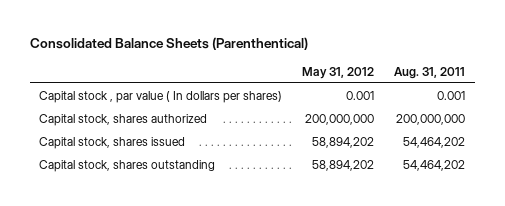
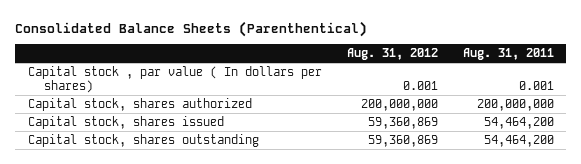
[302,66,375,79] May 31, 2012 -> none
none -> [346,48,438,61] Aug. 31, 2012
[403,136,466,148] 54,464,202 -> [483,117,554,130] 54,464,200
[403,159,466,171] 54,464,202 -> [483,135,554,148] 54,464,200

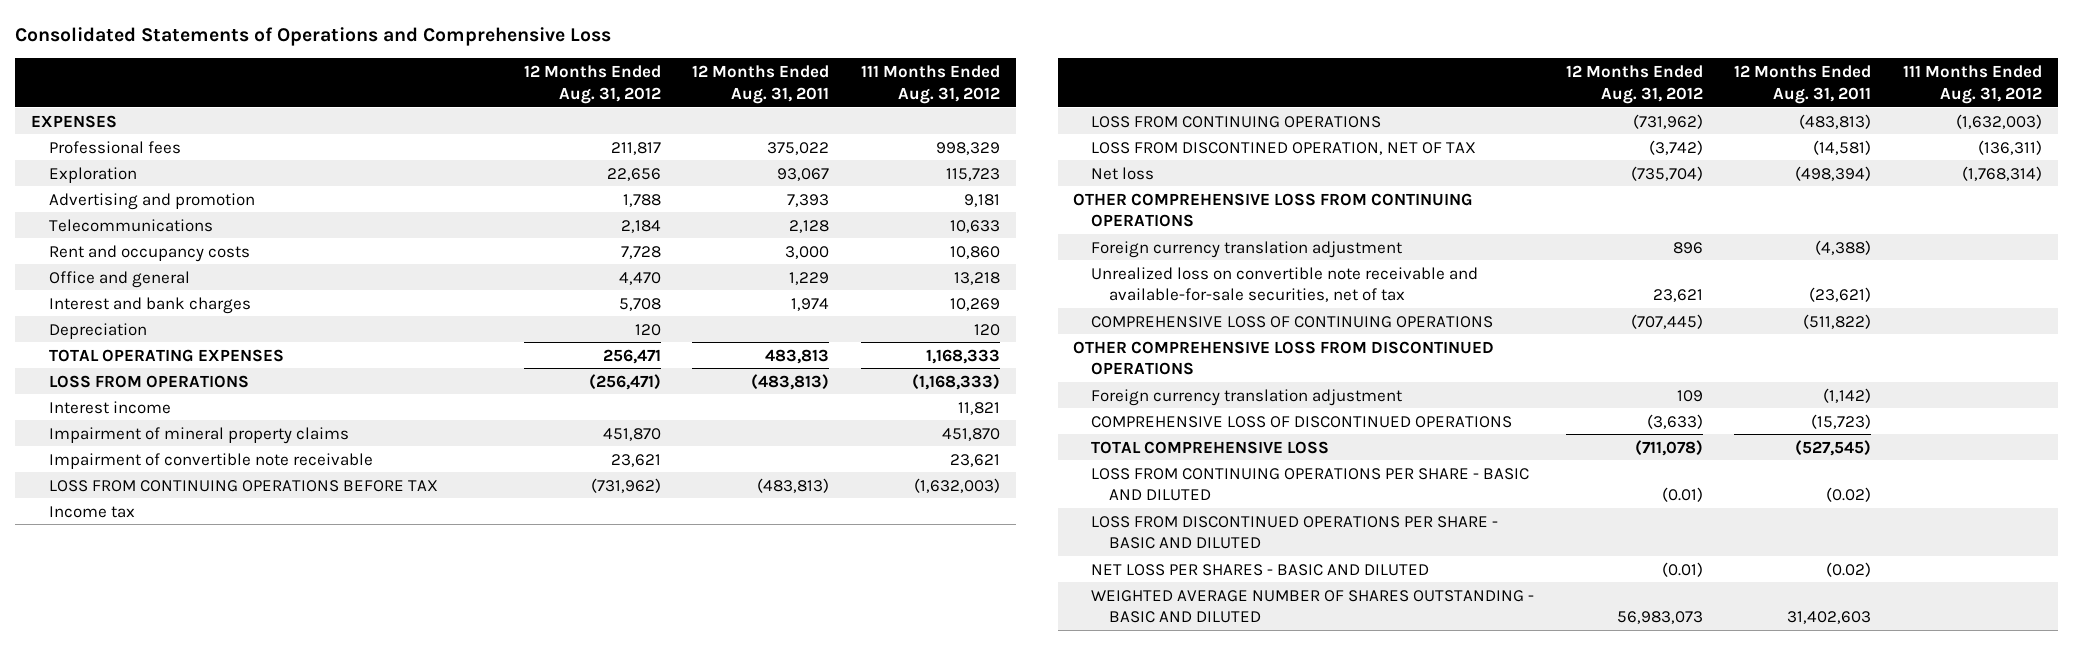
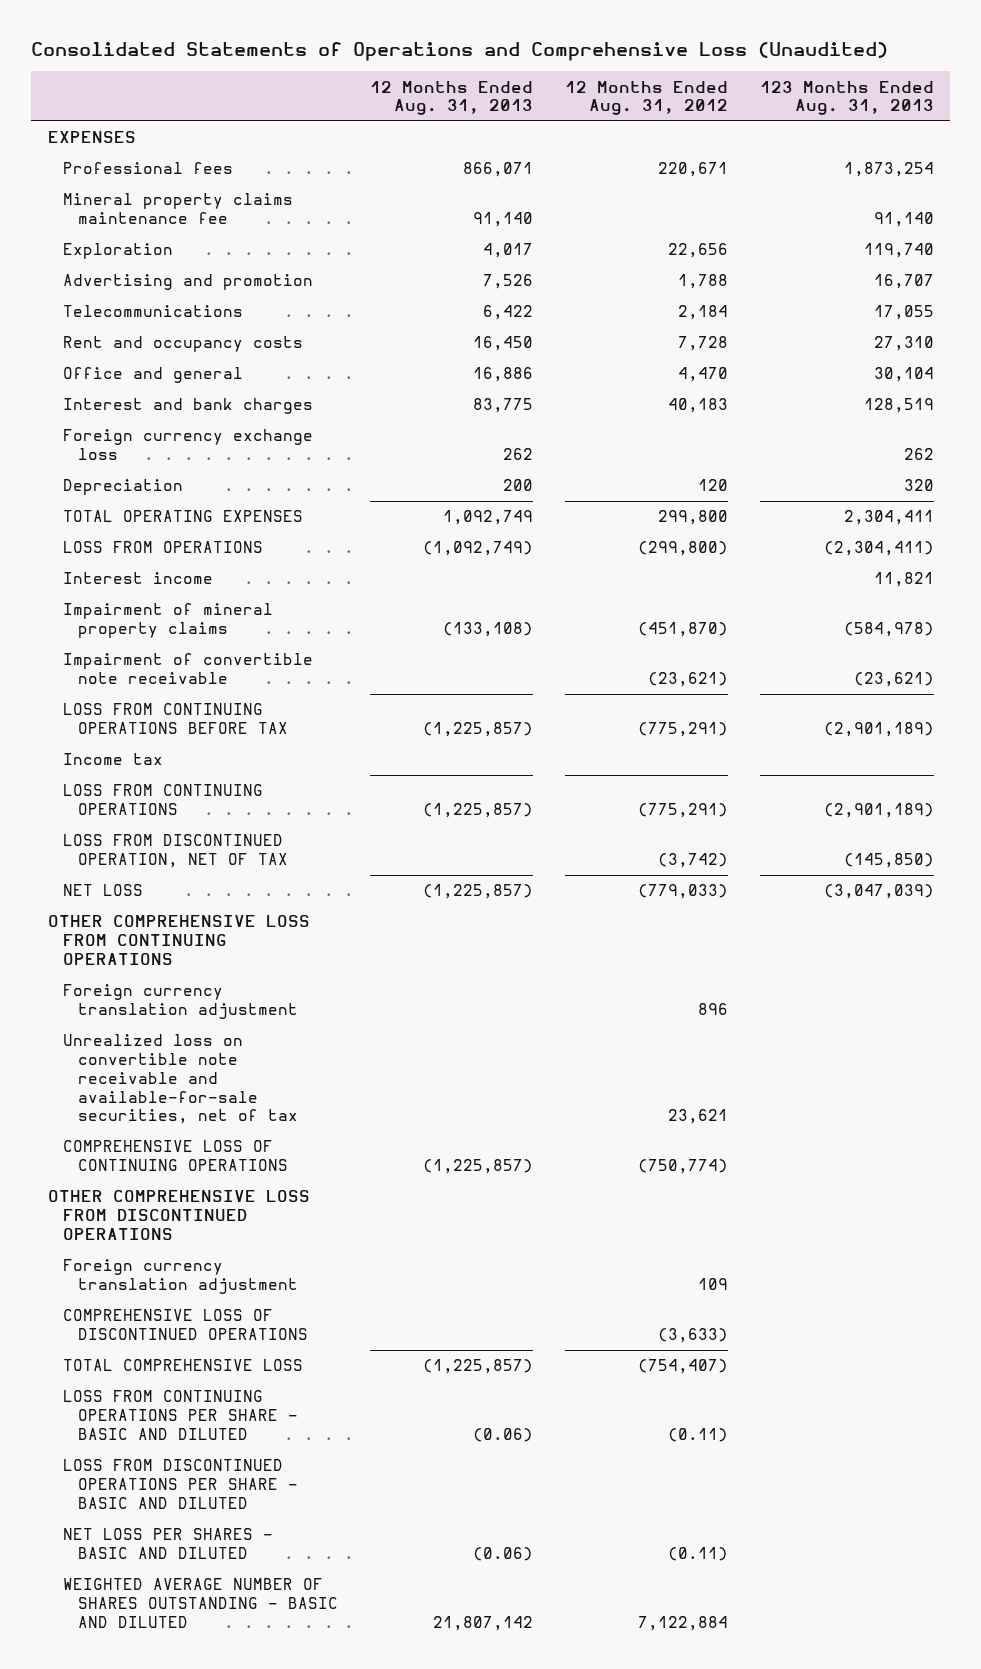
[15,27,612,47] Consolidated Statements of Operations and Comprehensive Loss -> [31,41,889,61] Consolidated Statements of Operations and Comprehensive Loss (Unaudited)
[692,64,830,104] 12 Months Ended Aug. 31, 2011 -> none
[860,64,1000,104] 111 Months Ended Aug. 31, 2012 -> none
none -> [369,80,533,116] 12 Months Ended Aug. 31, 2013
none -> [759,80,934,116] 123 Months Ended Aug. 31, 2013
[610,141,661,155] 211,817 -> [657,162,728,178] 220,671
none -> [62,193,293,225] Mineral property claims maintenance fee
[618,297,661,311] 5,708 -> [667,398,728,414] 40,183
none -> [62,429,313,461] Foreign currency exchange loss
[602,348,661,364] 256,471 -> [657,510,728,526] 299,800
[588,373,661,390] (256,471) -> [637,541,728,557] (299,800)
[602,427,661,441] 451,870 -> [637,622,728,638] (451,870)
[610,453,661,467] 23,621 -> [647,672,728,688] (23,621)
[590,477,661,493] (731,962) -> [637,722,728,738] (775,291)
[1632,113,1703,129] (731,962) -> [637,803,728,819] (775,291)
[1091,141,1477,155] LOSS FROM DISCONTINED OPERATION, NET OF TAX -> [62,834,288,869] LOSS FROM DISCONTINUED OPERATION, NET OF TAX
[1091,166,1155,180] Net loss -> [62,884,143,897] NET LOSS
[1630,165,1703,181] (735,704) -> [637,884,728,900] (779,033)
[1630,313,1703,329] (707,445) -> [637,1159,728,1175] (750,774)
[1634,439,1703,456] (711,078) -> [637,1359,728,1375] (754,407)
[1661,487,1703,503] (0.01) -> [667,1427,728,1442] (0.11)
[1661,561,1703,577] (0.01) -> [667,1547,728,1562] (0.11)
[1616,611,1703,625] 56,983,073 -> [637,1615,728,1631] 7,122,884

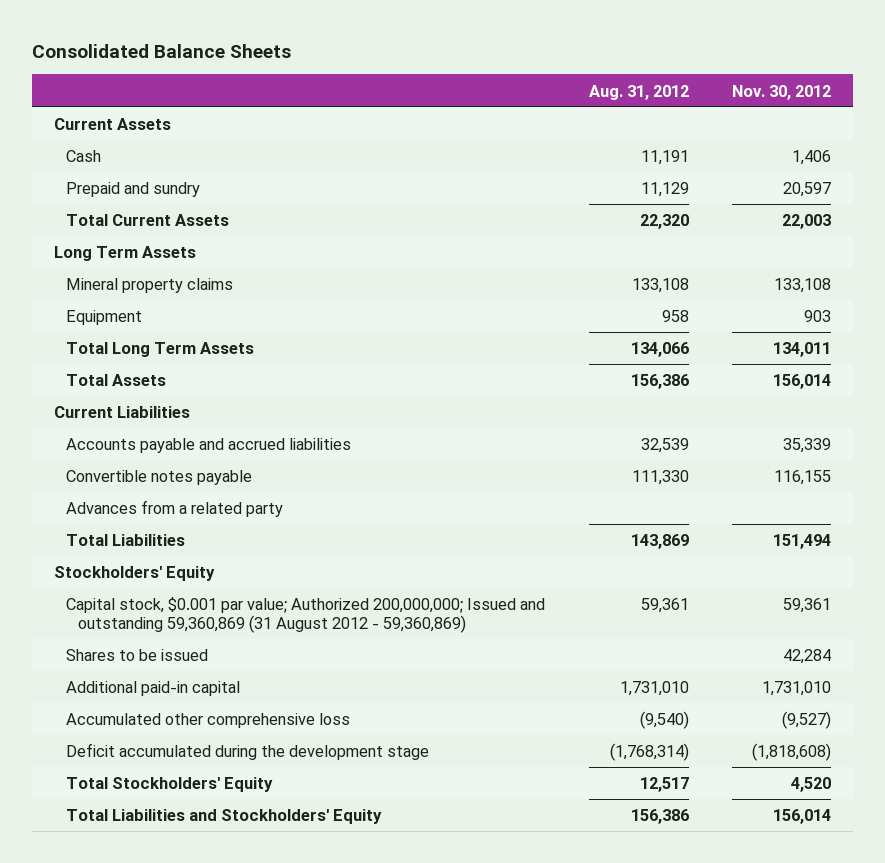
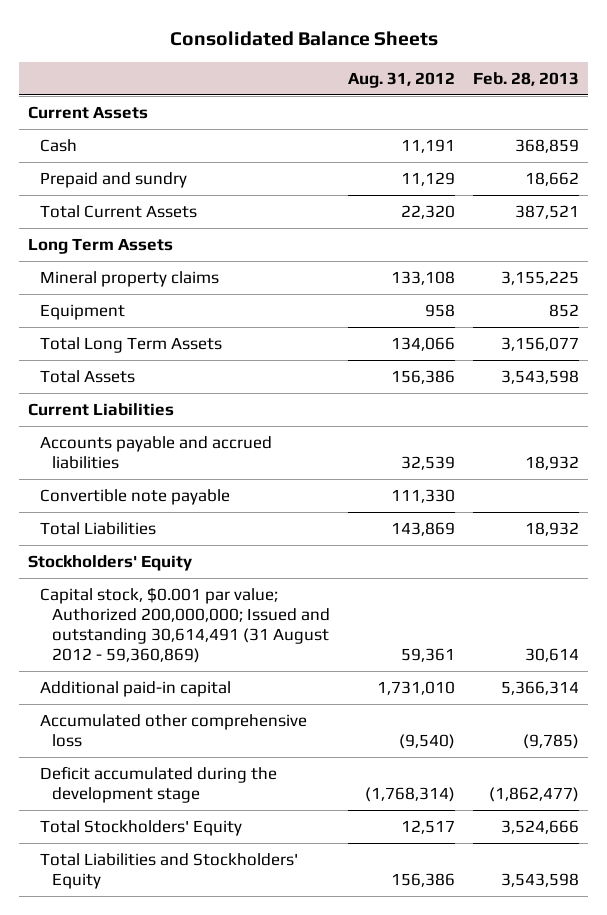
[732,84,832,100] Nov. 30, 2012 -> none
none -> [473,71,580,86] Feb. 28, 2013
[66,500,284,518] Advances from a related party -> none
[66,470,253,486] Convertible notes payable -> [39,489,230,506] Convertible note payable
[66,649,209,662] Shares to be issued -> none
[66,597,546,634] Capital stock, $0.001 par value; Authorized 200,000,000; Issued and outstanding 59,360,869 (31 August 2012 - 59,360,869) -> [39,587,330,663] Capital stock, $0.001 par value; Authorized 200,000,000; Issued and outstanding 30,614,491 (31 August 2012 - 59,360,869)

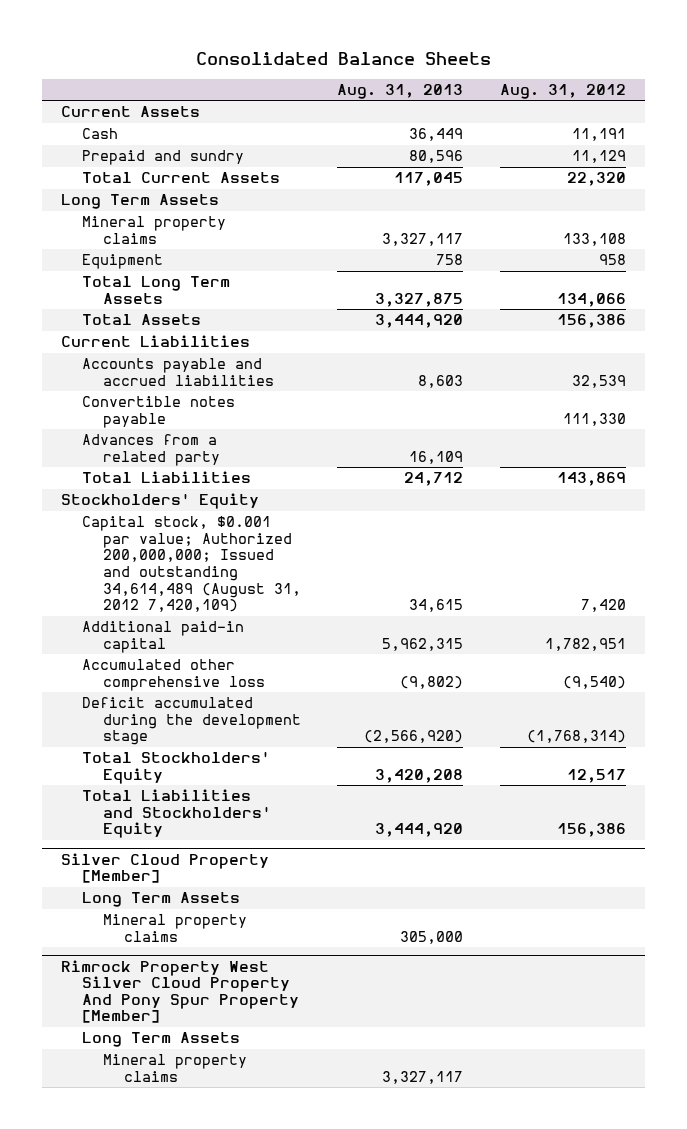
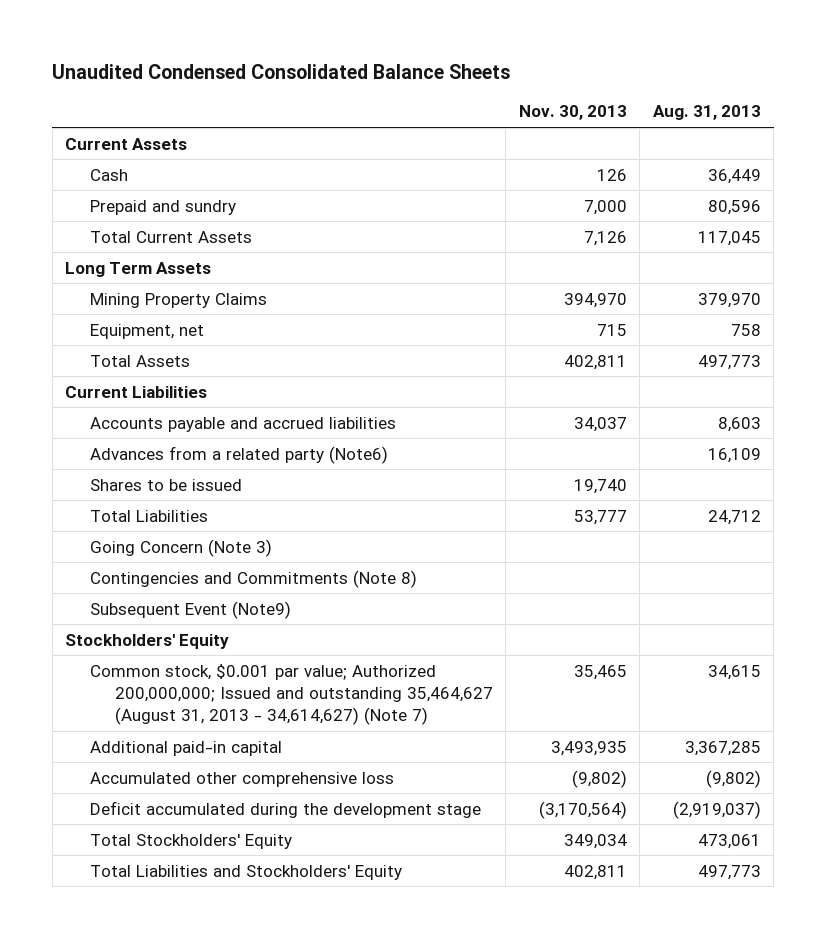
[195,51,491,65] Consolidated Balance Sheets -> [52,63,511,79] Unaudited Condensed Consolidated Balance Sheets
[500,84,627,100] Aug. 31, 2012 -> none
none -> [518,105,627,121] Nov. 30, 2013
[81,276,230,304] Total Long Term Assets -> none
[81,216,226,244] Mineral property claims -> [89,292,267,308] Mining Property Claims
[382,232,464,246] 3,327,117 -> [697,292,761,308] 379,970
[81,254,163,270] Equipment -> [89,323,204,339] Equipment, net
[375,314,464,329] 3,444,920 -> [697,354,761,370] 497,773
[81,396,235,428] Convertible notes payable -> none
[81,434,220,466] Advances from a related party -> [89,445,388,464] Advances from a related party (Note6)
none -> [89,478,242,491] Shares to be issued
none -> [89,538,272,557] Going Concern (Note 3)
none -> [89,569,417,588] Contingencies and Commitments (Note 8)
none -> [89,600,291,619] Subsequent Event (Note9)
[81,516,301,613] Capital stock, $0.001 par value; Authorized 200,000,000; Issued and outstanding 34,614,489 (August 31, 2012 7,420,109) -> [89,663,494,726] Common stock, $0.001 par value; Authorized 200,000,000; Issued and outstanding 35,464,627 (August 31, 2013 - 34,614,627) (Note 7)
[382,637,464,651] 5,962,315 -> [684,740,761,756] 3,367,285
[60,852,269,884] Silver Cloud Property [Member] -> none
[81,892,240,908] Long Term Assets -> none
[102,914,247,942] Mineral property claims -> none
[60,959,299,1024] Rimrock Property West Silver Cloud Property And Pony Spur Property [Member] -> none
[81,1032,240,1048] Long Term Assets -> none
[102,1054,247,1082] Mineral property claims -> none
[364,730,464,744] (2,566,920) -> [672,800,761,819] (2,919,037)
[375,768,464,783] 3,420,208 -> [697,833,761,849] 473,061
[375,823,464,838] 3,444,920 -> [697,864,761,880] 497,773

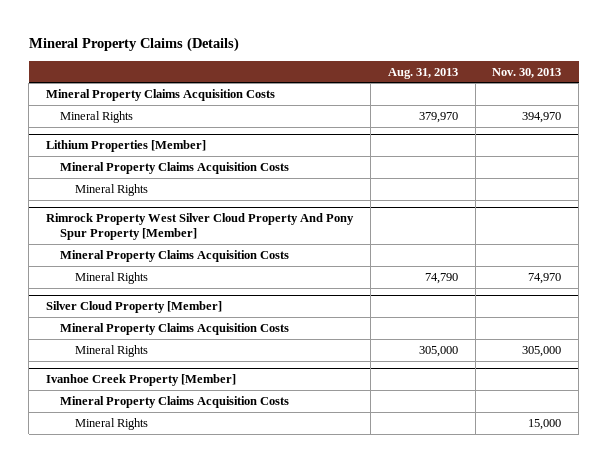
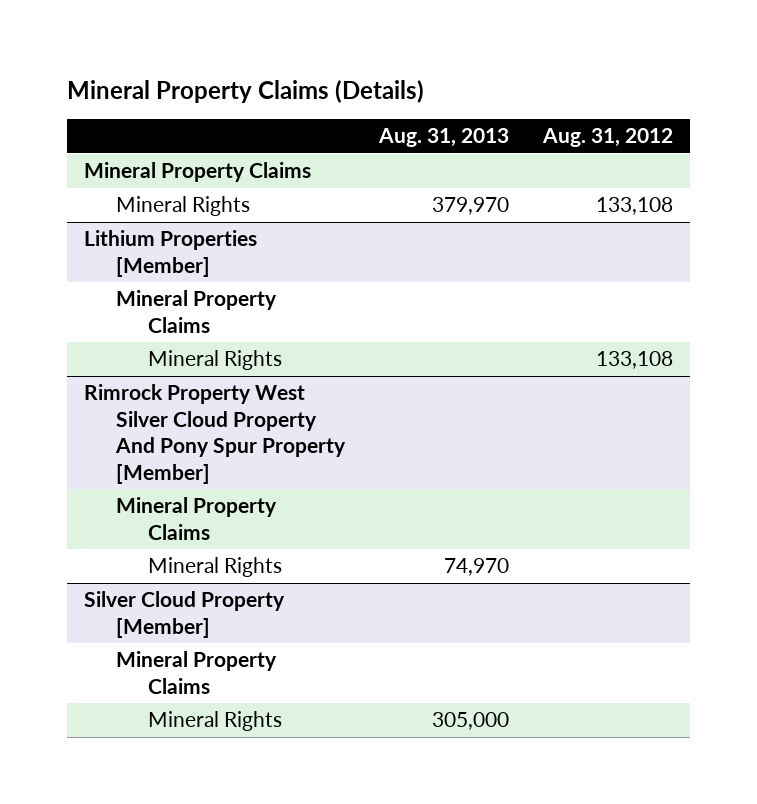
[492,67,562,78] Nov. 30, 2013 -> none
none -> [542,128,674,148] Aug. 31, 2012
[46,88,276,101] Mineral Property Claims Acquisition Costs -> [83,162,311,183] Mineral Property Claims
[60,161,290,174] Mineral Property Claims Acquisition Costs -> [115,290,277,333] Mineral Property Claims
[60,249,290,262] Mineral Property Claims Acquisition Costs -> [115,497,277,540] Mineral Property Claims
[424,272,458,284] 74,790 -> [443,558,509,577] 74,970
[60,322,290,335] Mineral Property Claims Acquisition Costs -> [115,651,277,694] Mineral Property Claims
[46,374,237,387] Ivanhoe Creek Property [Member] -> none
[60,395,290,408] Mineral Property Claims Acquisition Costs -> none
[74,417,148,430] Mineral Rights -> none

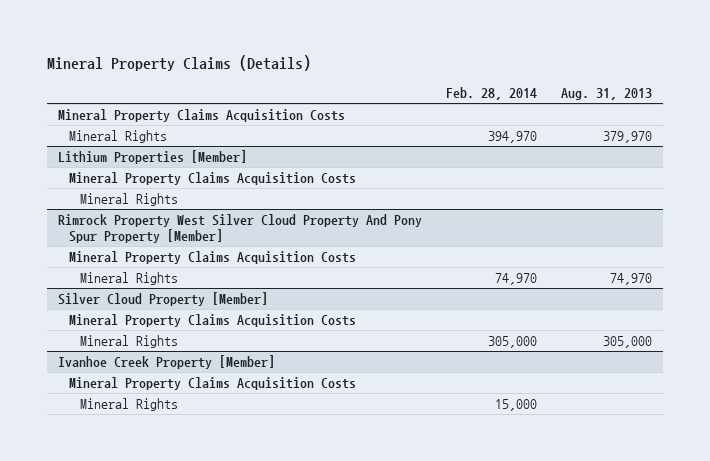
[542,128,674,148] Aug. 31, 2012 -> none
none -> [446,87,538,101] Feb. 28, 2014
[83,162,311,183] Mineral Property Claims -> [58,108,346,122] Mineral Property Claims Acquisition Costs
[115,290,277,333] Mineral Property Claims -> [69,171,357,185] Mineral Property Claims Acquisition Costs
[115,497,277,540] Mineral Property Claims -> [69,250,357,264] Mineral Property Claims Acquisition Costs
[115,651,277,694] Mineral Property Claims -> [69,313,357,327] Mineral Property Claims Acquisition Costs
none -> [58,354,276,369] Ivanhoe Creek Property [Member]
none -> [69,376,357,390] Mineral Property Claims Acquisition Costs
none -> [79,397,178,411] Mineral Rights

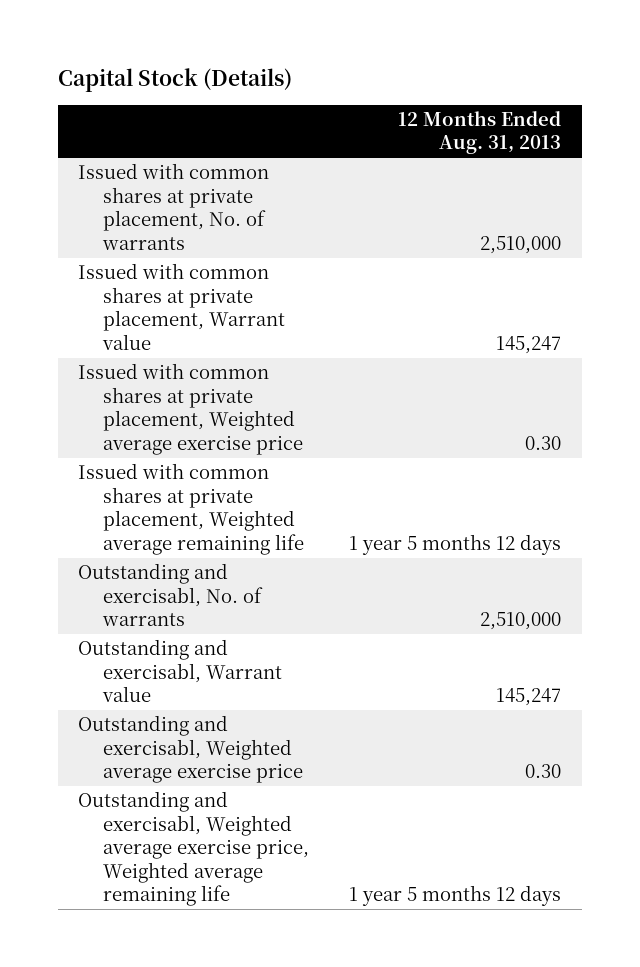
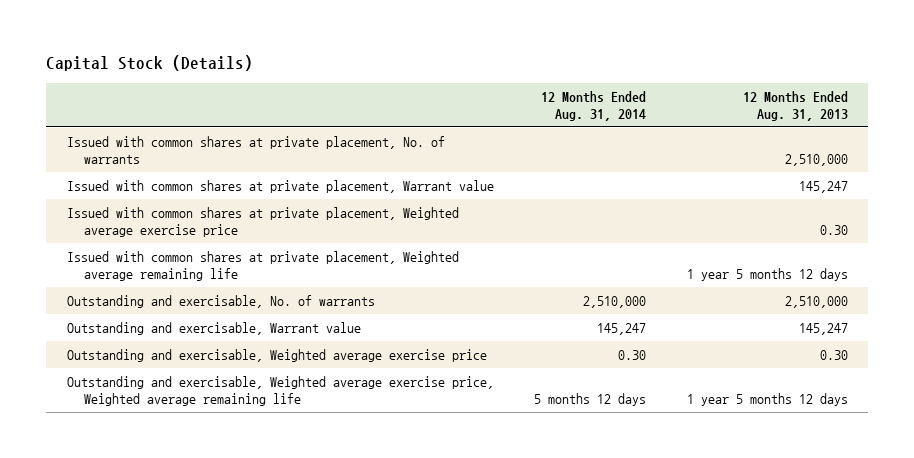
none -> [541,90,647,121] 12 Months Ended Aug. 31, 2014
[78,563,263,627] Outstanding and exercisabl, No. of warrants -> [66,295,375,309] Outstanding and exercisable, No. of warrants
[78,639,282,703] Outstanding and exercisabl, Warrant value -> [66,322,361,336] Outstanding and exercisable, Warrant value
[78,715,303,784] Outstanding and exercisabl, Weighted average exercise price -> [66,349,487,363] Outstanding and exercisable, Weighted average exercise price
[78,791,309,907] Outstanding and exercisabl, Weighted average exercise price, Weighted average remaining life -> [66,376,494,407] Outstanding and exercisable, Weighted average exercise price, Weighted average remaining life

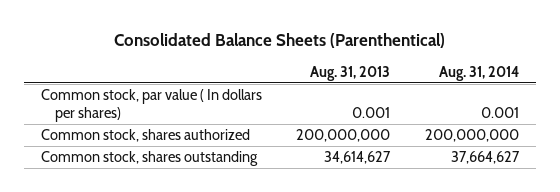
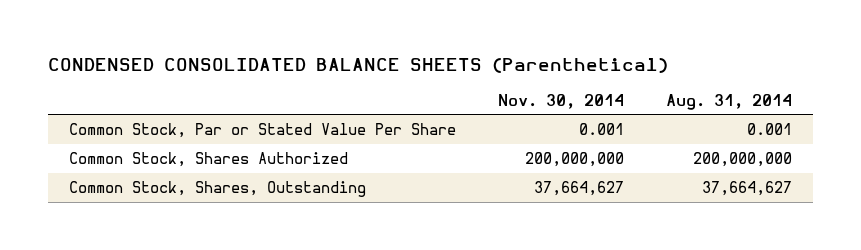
[113,33,445,49] Consolidated Balance Sheets (Parenthentical) -> [47,57,668,73] CONDENSED CONSOLIDATED BALANCE SHEETS (Parenthetical)
[310,65,391,81] Aug. 31, 2013 -> none
none -> [497,93,624,109] Nov. 30, 2014
[40,89,262,123] Common stock, par value ( In dollars per shares) -> [68,123,456,139] Common Stock, Par or Stated Value Per Share
[40,129,250,143] Common stock, shares authorized -> [68,152,348,168] Common Stock, Shares Authorized
[40,151,258,167] Common stock, shares outstanding -> [68,181,366,198] Common Stock, Shares, Outstanding

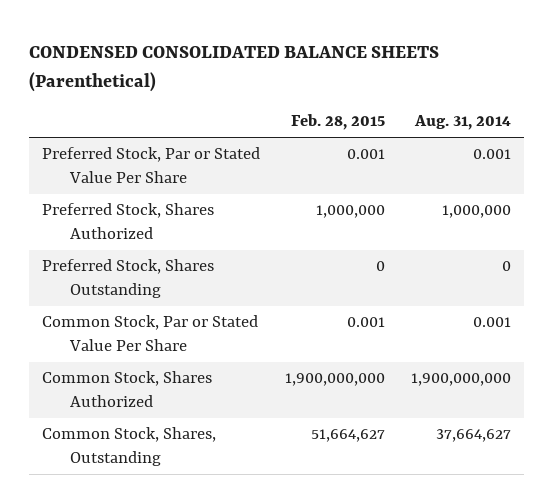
[497,93,624,109] Nov. 30, 2014 -> none
none -> [291,114,386,131] Feb. 28, 2015
none -> [42,147,261,183] Preferred Stock, Par or Stated Value Per Share
none -> [42,203,215,239] Preferred Stock, Shares Authorized
none -> [42,259,215,298] Preferred Stock, Shares Outstanding
[692,152,792,168] 200,000,000 -> [410,373,511,387] 1,900,000,000

